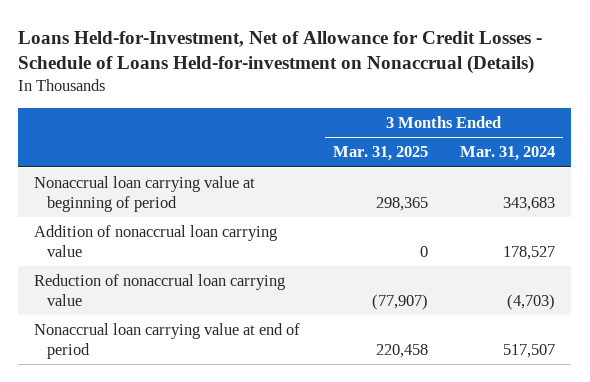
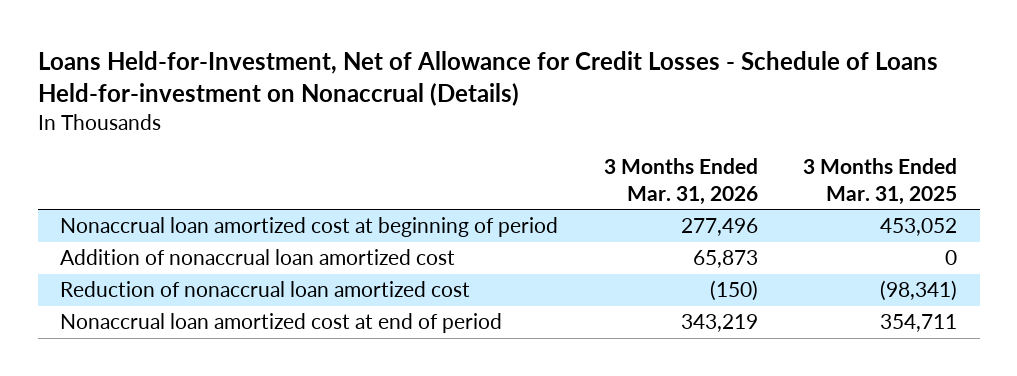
[460,146,556,162] Mar. 31, 2024 -> none
none -> [603,158,758,205] 3 Months Ended Mar. 31, 2026
[34,176,256,212] Nonaccrual loan carrying value at beginning of period -> [60,217,559,238] Nonaccrual loan amortized cost at beginning of period
[375,196,428,211] 298,365 -> [880,218,958,237] 453,052
[34,225,278,257] Addition of nonaccrual loan carrying value -> [60,249,456,266] Addition of nonaccrual loan amortized cost
[34,274,286,306] Reduction of nonaccrual loan carrying value -> [60,281,471,298] Reduction of nonaccrual loan amortized cost
[371,293,428,310] (77,907) -> [880,280,958,302] (98,341)
[34,323,301,359] Nonaccrual loan carrying value at end of period -> [60,313,503,334] Nonaccrual loan amortized cost at end of period
[375,343,428,358] 220,458 -> [880,314,958,333] 354,711

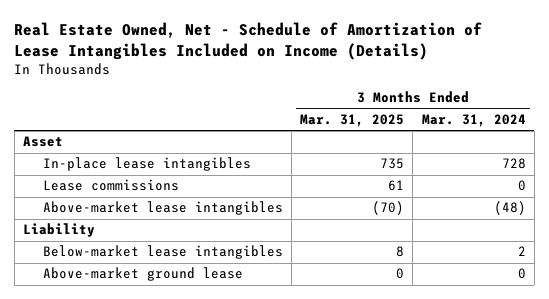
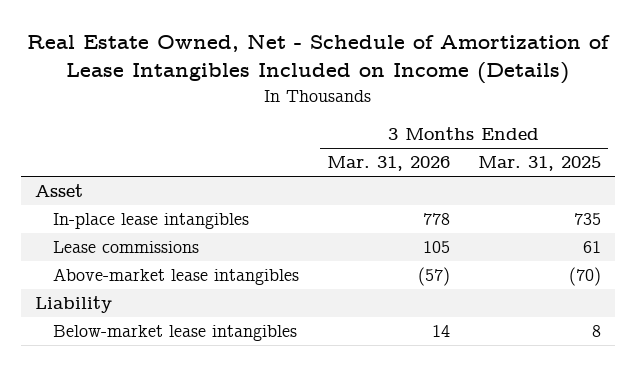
[421,114,526,128] Mar. 31, 2024 -> none
none -> [326,156,450,172] Mar. 31, 2026
[42,267,243,282] Above-market ground lease -> none

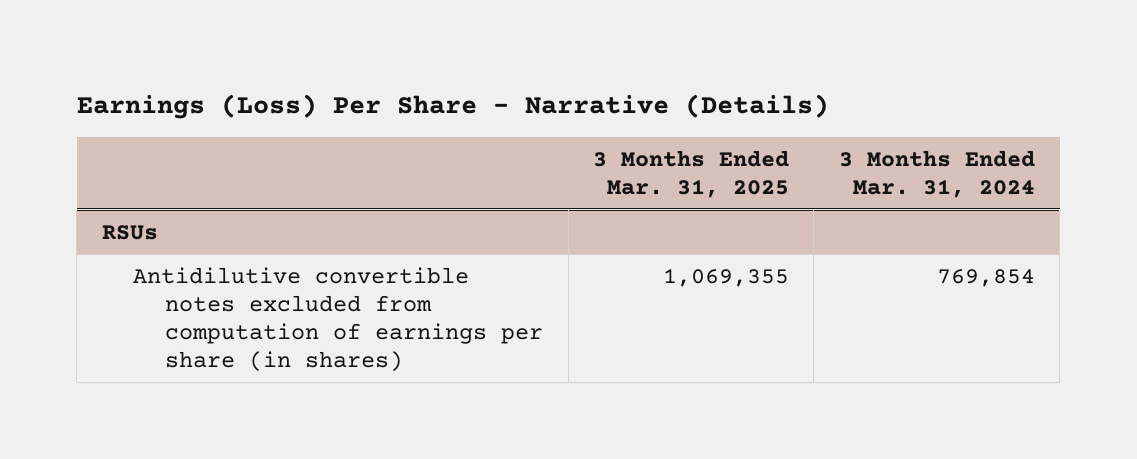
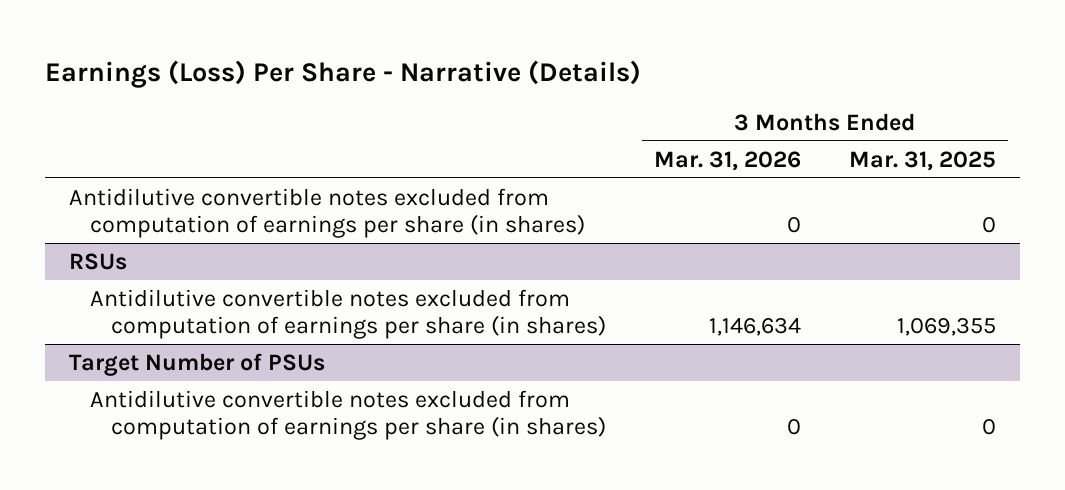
[838,149,1035,198] 3 Months Ended Mar. 31, 2024 -> none
none -> [654,150,802,171] Mar. 31, 2026
none -> [68,187,585,238] Antidilutive convertible notes excluded from computation of earnings per share (in shares)
none -> [68,352,325,376] Target Number of PSUs
none -> [89,389,606,440] Antidilutive convertible notes excluded from computation of earnings per share (in shares)

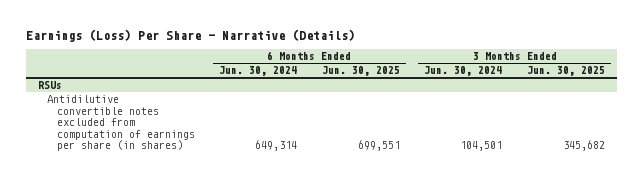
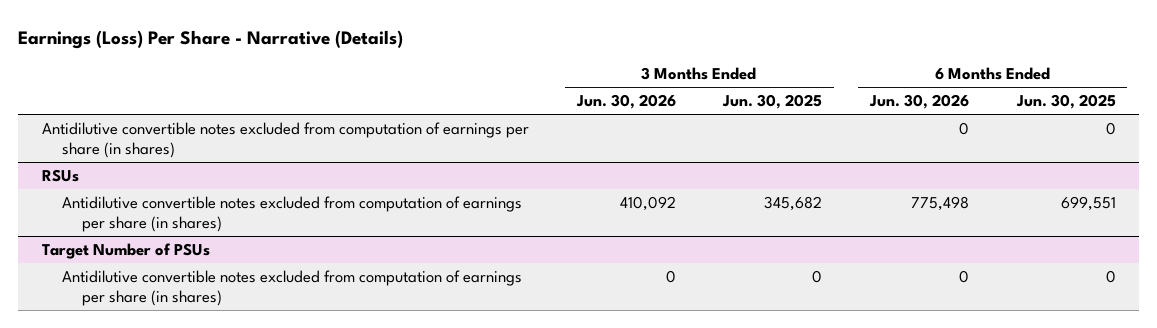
[219,66,298,77] Jun. 30, 2024 -> none
[424,66,503,77] Jun. 30, 2024 -> none
none -> [575,94,676,110] Jun. 30, 2026
none -> [868,94,969,110] Jun. 30, 2026
none -> [41,121,529,158] Antidilutive convertible notes excluded from computation of earnings per share (in shares)
none -> [41,242,210,259] Target Number of PSUs
none -> [61,269,522,306] Antidilutive convertible notes excluded from computation of earnings per share (in shares)

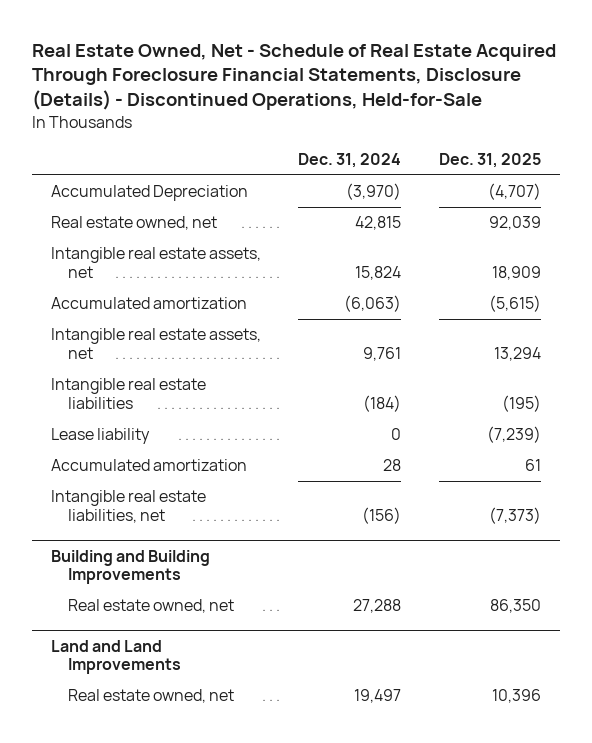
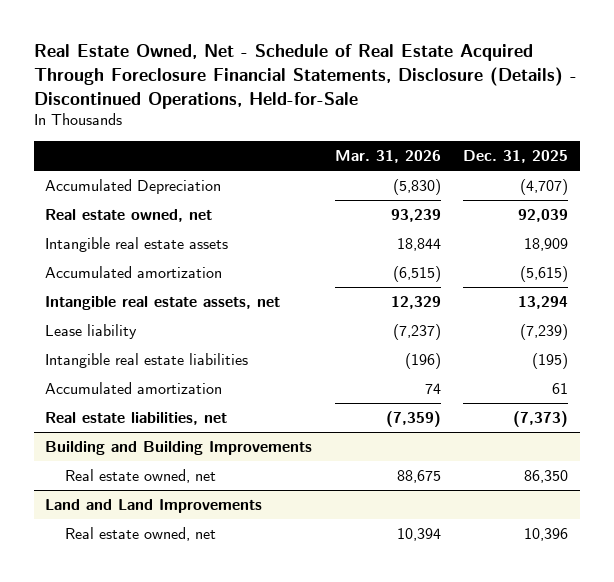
[298,152,402,168] Dec. 31, 2024 -> none
none -> [334,149,441,163] Mar. 31, 2026
[50,247,261,278] Intangible real estate assets, net -> [45,236,229,252] Intangible real estate assets
[50,378,206,409] Intangible real estate liabilities -> [45,352,249,368] Intangible real estate liabilities
[50,490,206,523] Intangible real estate liabilities, net -> [45,411,228,425] Real estate liabilities, net

